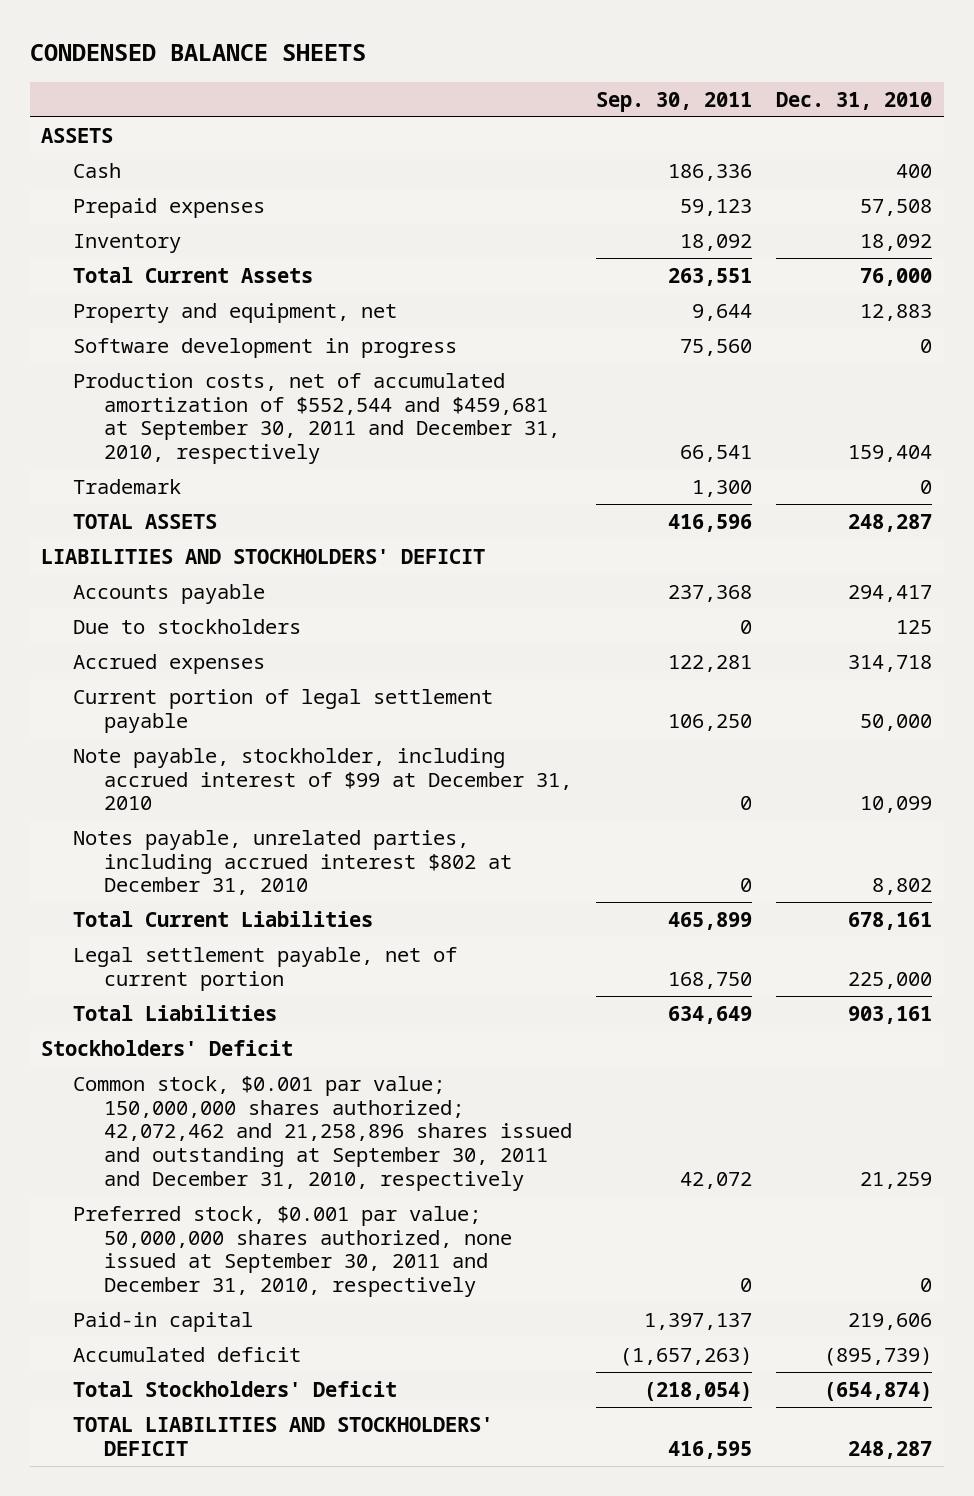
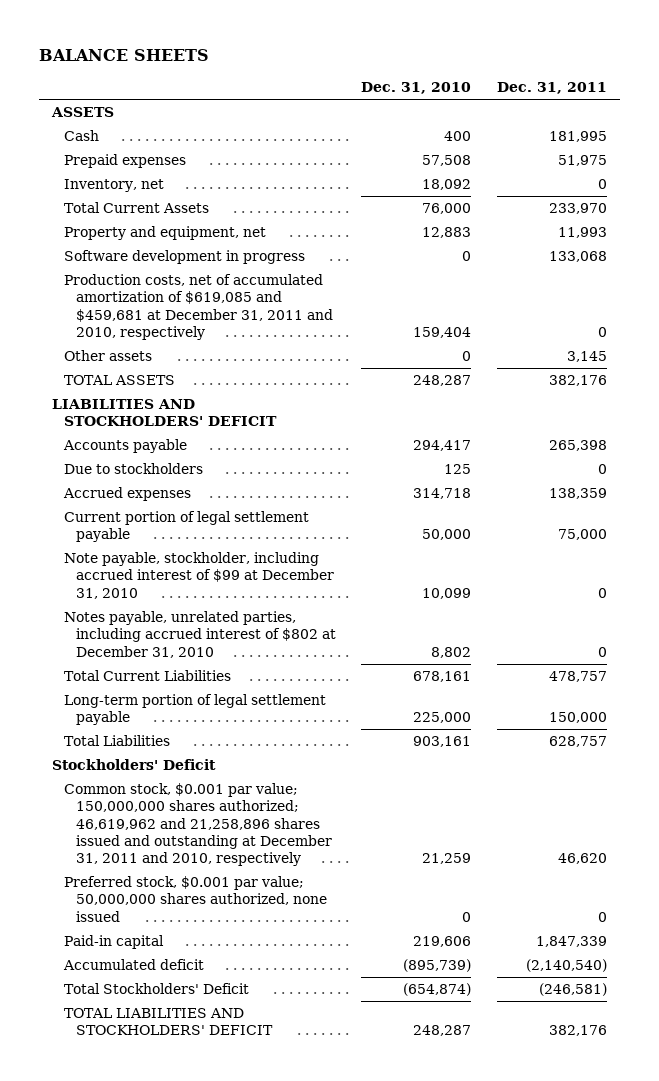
[29,44,366,62] CONDENSED BALANCE SHEETS -> [39,48,210,61] BALANCE SHEETS
[596,91,753,112] Sep. 30, 2011 -> none
none -> [496,82,607,95] Dec. 31, 2011
[72,233,181,253] Inventory -> [63,179,164,193] Inventory, net
[72,478,181,494] Trademark -> none
[72,372,561,465] Production costs, net of accumulated amortization of $552,544 and $459,681 at September 30, 2011 and December 31, 2010, respectively -> [63,274,333,340] Production costs, net of accumulated amortization of $619,085 and $459,681 at December 31, 2011 and 2010, respectively
none -> [63,350,152,362] Other assets
[72,829,513,896] Notes payable, unrelated parties, including accrued interest $802 at December 31, 2010 -> [63,611,336,658] Notes payable, unrelated parties, including accrued interest of $802 at December 31, 2010
[72,946,457,991] Legal settlement payable, net of current portion -> [63,694,326,726] Long-term portion of legal settlement payable
[72,1075,573,1192] Common stock, $0.001 par value; 150,000,000 shares authorized; 42,072,462 and 21,258,896 shares issued and outstanding at September 30, 2011 and December 31, 2010, respectively -> [63,783,332,867] Common stock, $0.001 par value; 150,000,000 shares authorized; 46,619,962 and 21,258,896 shares issued and outstanding at December 31, 2011 and 2010, respectively
[72,1205,513,1298] Preferred stock, $0.001 par value; 50,000,000 shares authorized, none issued at September 30, 2011 and December 31, 2010, respectively -> [63,876,327,922] Preferred stock, $0.001 par value; 50,000,000 shares authorized, none issued

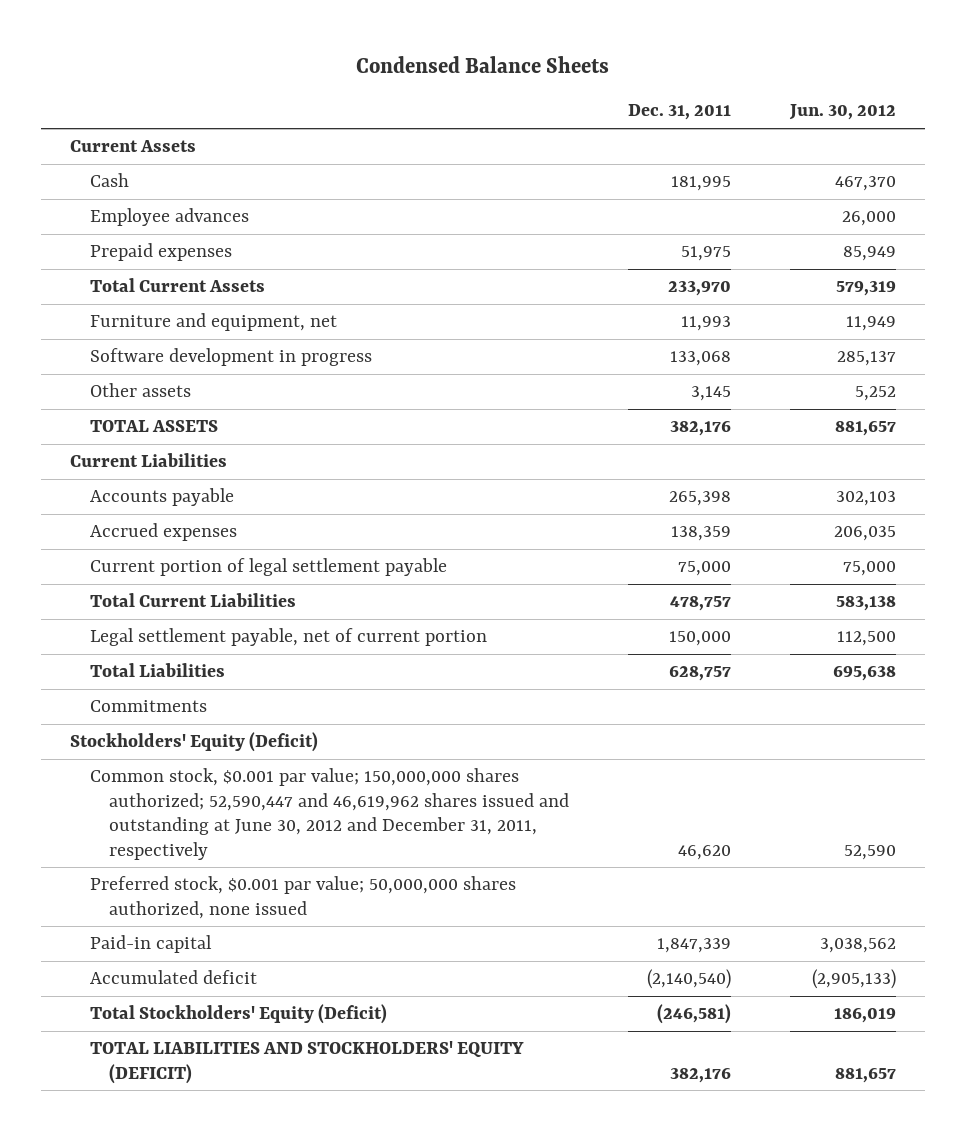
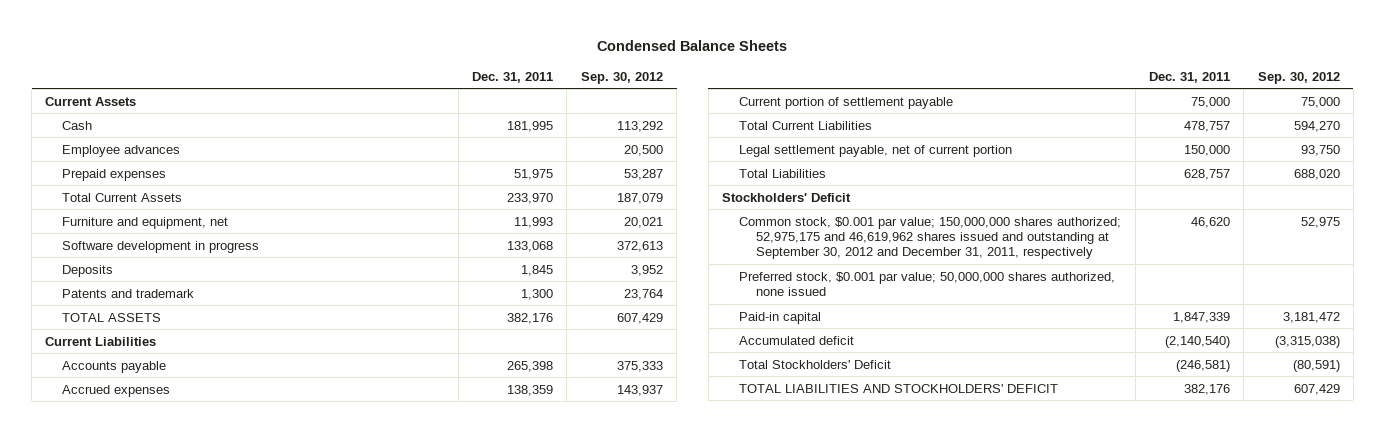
[788,104,896,121] Jun. 30, 2012 -> none
none -> [580,71,663,84] Sep. 30, 2012
[89,383,191,398] Other assets -> none
none -> [62,264,114,277] Deposits
none -> [62,288,195,298] Patents and trademark
[89,558,447,577] Current portion of legal settlement payable -> [739,96,954,109] Current portion of settlement payable
[89,700,207,713] Commitments -> none
[70,732,319,753] Stockholders' Equity (Deficit) -> [722,192,852,202] Stockholders' Deficit
[89,768,570,860] Common stock, $0.001 par value; 150,000,000 shares authorized; 52,590,447 and 46,619,962 shares issued and outstanding at June 30, 2012 and December 31, 2011, respectively -> [739,216,1122,260] Common stock, $0.001 par value; 150,000,000 shares authorized; 52,975,175 and 46,619,962 shares issued and outstanding at September 30, 2012 and December 31, 2011, respectively
[89,1004,387,1025] Total Stockholders' Equity (Deficit) -> [739,359,892,369] Total Stockholders' Deficit
[89,1041,524,1084] TOTAL LIABILITIES AND STOCKHOLDERS' EQUITY (DEFICIT) -> [739,383,1059,393] TOTAL LIABILITIES AND STOCKHOLDERS' DEFICIT

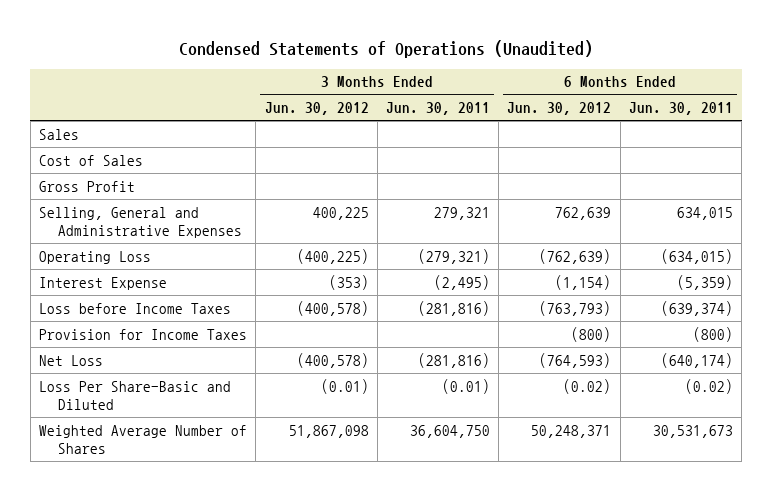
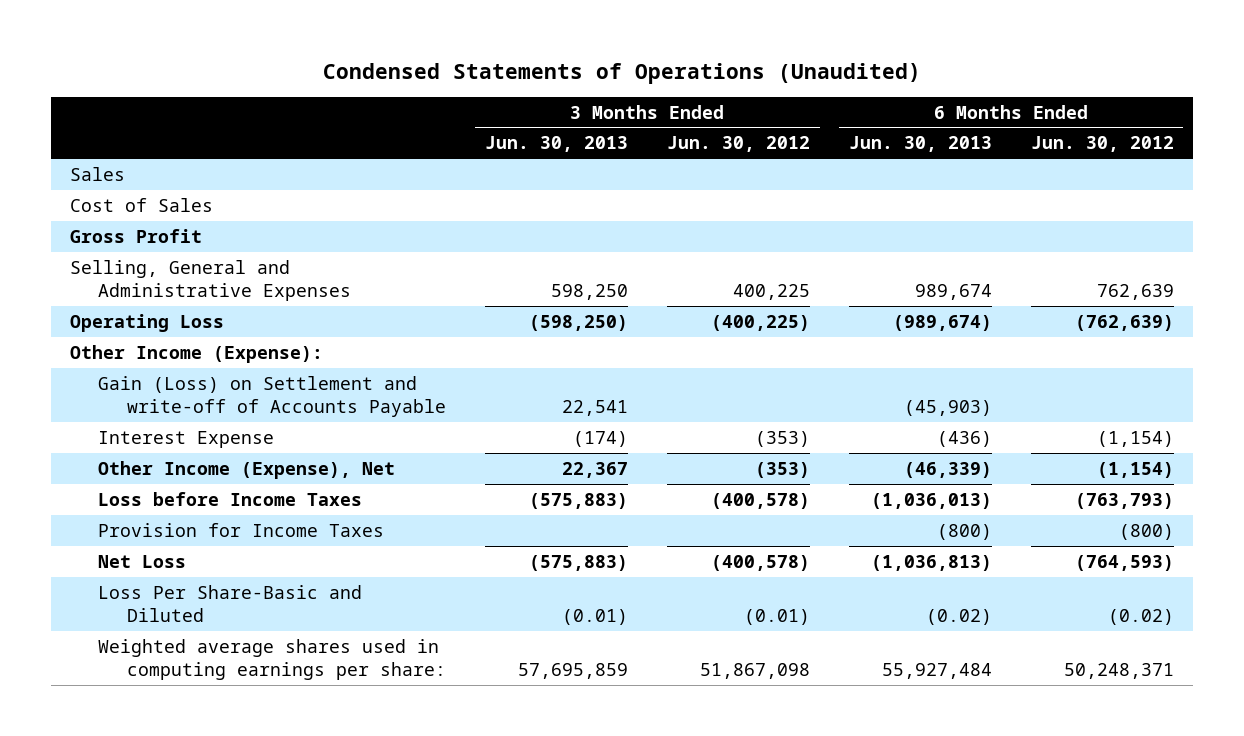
[386,102,491,116] Jun. 30, 2011 -> none
[628,102,733,116] Jun. 30, 2011 -> none
none -> [484,136,628,153] Jun. 30, 2013
none -> [848,136,992,153] Jun. 30, 2013
none -> [69,344,323,363] Other Income (Expense):
none -> [98,375,446,418] Gain (Loss) on Settlement and write-off of Accounts Payable
none -> [98,460,396,479] Other Income (Expense), Net
[39,424,248,454] Weighted Average Number of Shares -> [98,638,446,681] Weighted average shares used in computing earnings per share:

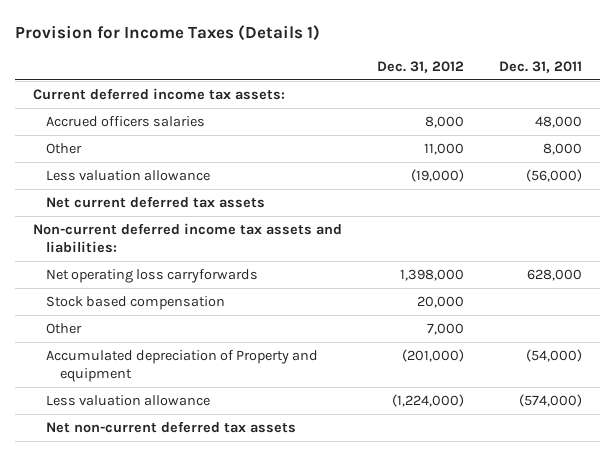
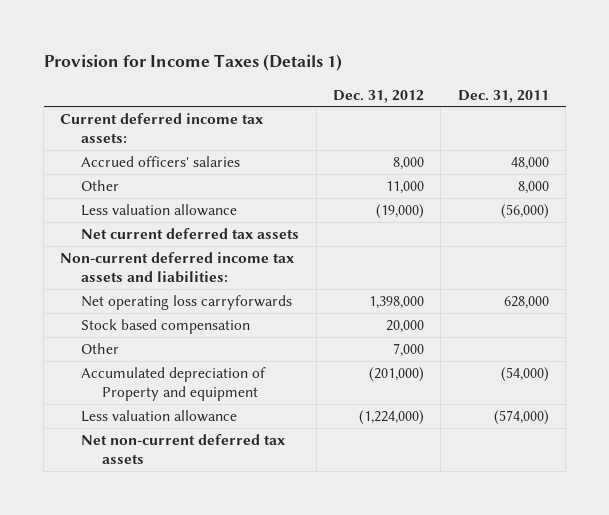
[46,116,206,128] Accrued officers salaries -> [81,155,241,167] Accrued officers' salaries

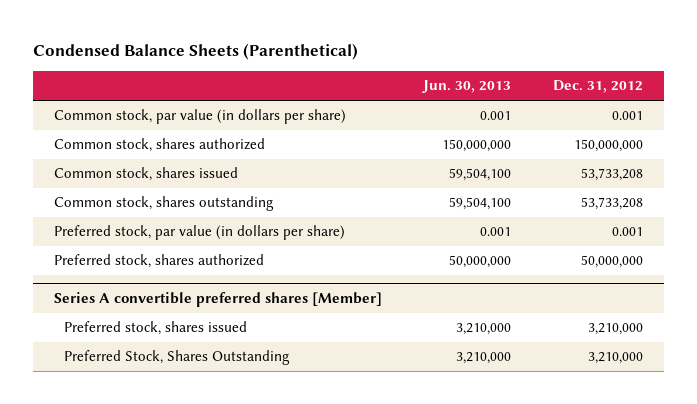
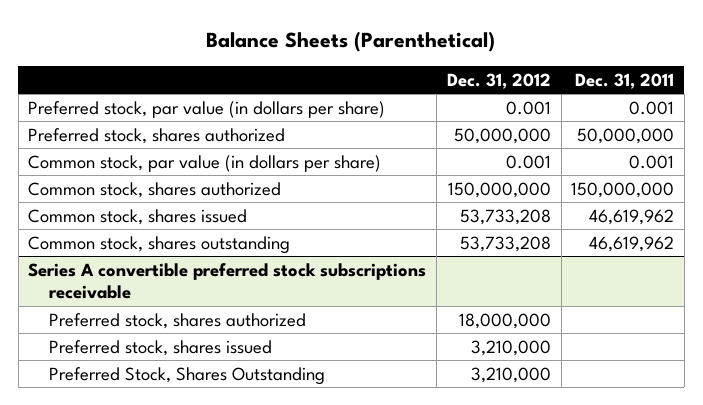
[32,42,358,60] Condensed Balance Sheets (Parenthetical) -> [206,31,496,53] Balance Sheets (Parenthetical)
[422,80,512,94] Jun. 30, 2013 -> none
none -> [575,72,675,89] Dec. 31, 2011
[53,225,345,241] Preferred stock, par value (in dollars per share) -> [28,100,386,118] Preferred stock, par value (in dollars per share)
[53,254,264,269] Preferred stock, shares authorized -> [28,127,286,144] Preferred stock, shares authorized
[53,292,382,308] Series A convertible preferred shares [Member] -> none
none -> [28,262,427,300] Series A convertible preferred stock subscriptions receivable
none -> [48,312,306,329] Preferred stock, shares authorized

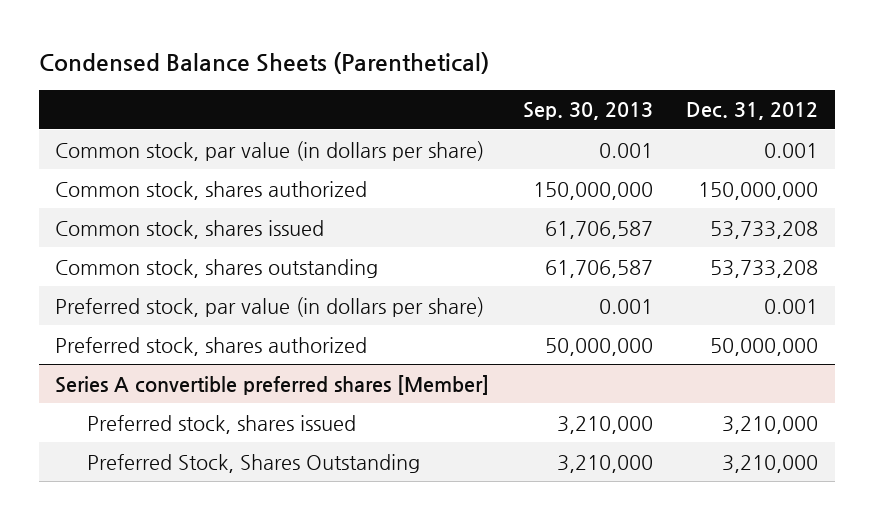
[206,31,496,53] Balance Sheets (Parenthetical) -> [38,51,489,74] Condensed Balance Sheets (Parenthetical)
[575,72,675,89] Dec. 31, 2011 -> none
none -> [522,102,653,121] Sep. 30, 2013
[28,262,427,300] Series A convertible preferred stock subscriptions receivable -> none
[48,312,306,329] Preferred stock, shares authorized -> none
[28,100,386,118] Preferred stock, par value (in dollars per share) -> [55,296,485,317] Preferred stock, par value (in dollars per share)
[28,127,286,144] Preferred stock, shares authorized -> [55,336,368,356] Preferred stock, shares authorized
none -> [55,374,490,395] Series A convertible preferred shares [Member]

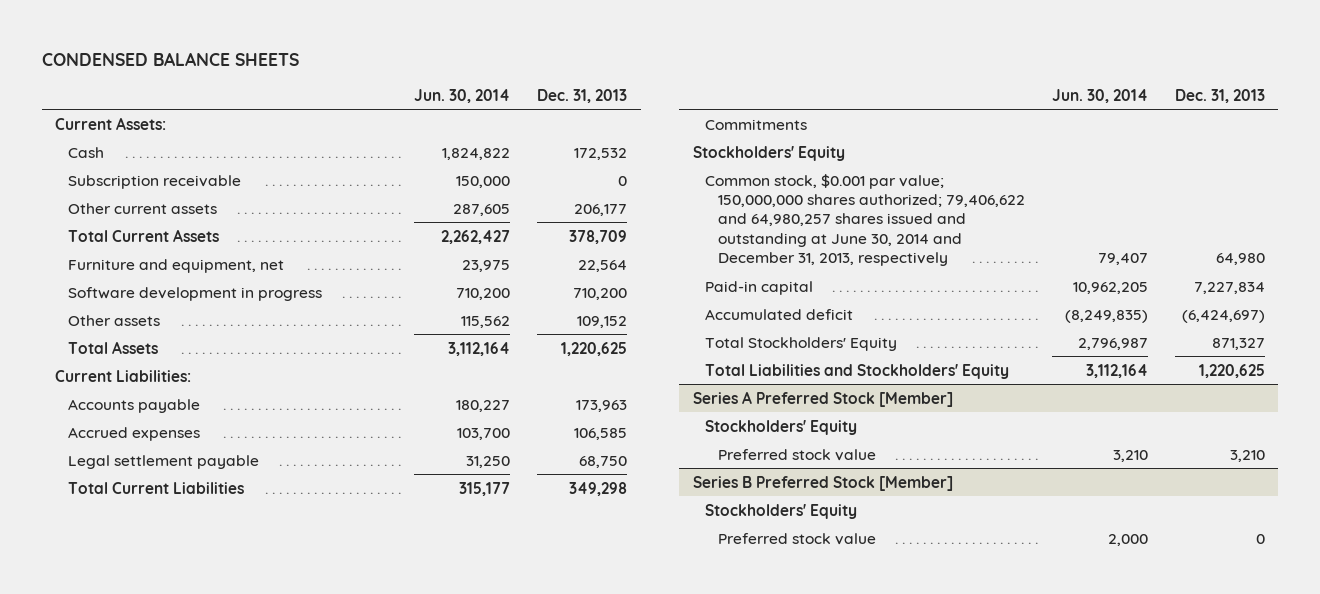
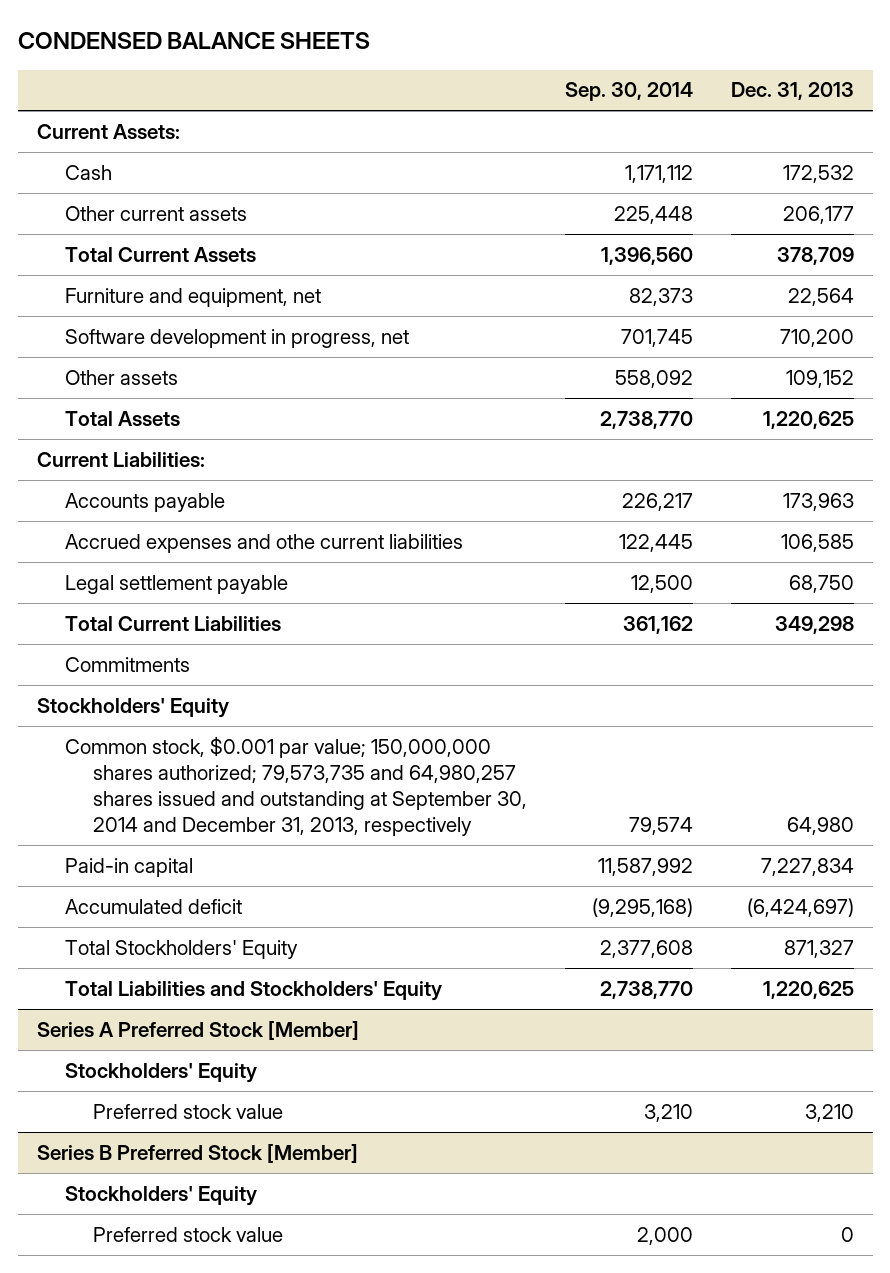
[414,88,511,103] Jun. 30, 2014 -> none
none -> [564,82,693,102] Sep. 30, 2014
[67,174,241,189] Subscription receivable -> none
[67,286,322,301] Software development in progress -> [64,328,409,348] Software development in progress, net
[67,426,200,441] Accrued expenses -> [64,533,463,553] Accrued expenses and othe current liabilities
[705,173,1025,267] Common stock, $0.001 par value; 150,000,000 shares authorized; 79,406,622 and 64,980,257 shares issued and outstanding at June 30, 2014 and December 31, 2013, respectively -> [64,735,527,837] Common stock, $0.001 par value; 150,000,000 shares authorized; 79,573,735 and 64,980,257 shares issued and outstanding at September 30, 2014 and December 31, 2013, respectively

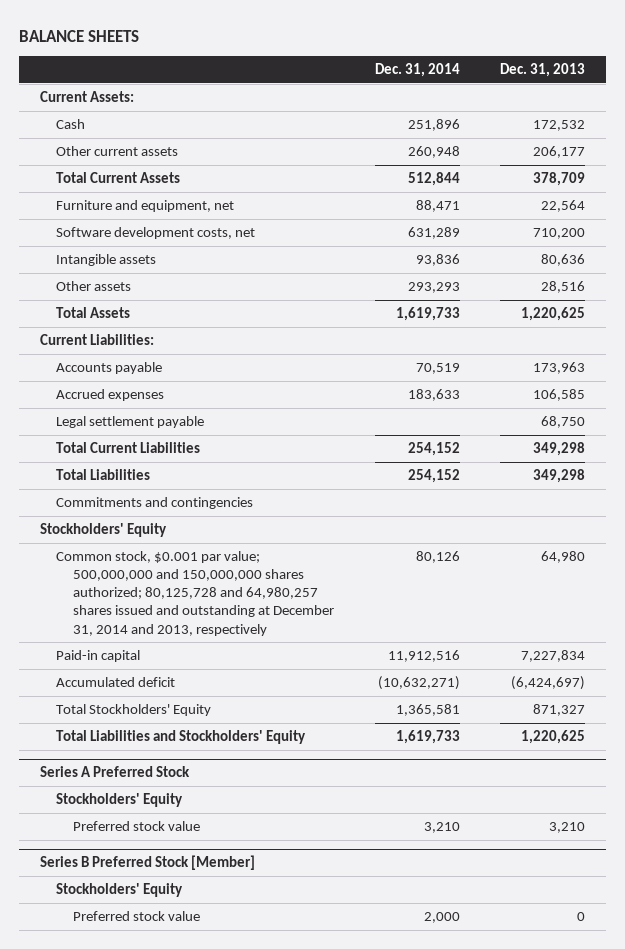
[17,32,370,50] CONDENSED BALANCE SHEETS -> [19,29,140,42] BALANCE SHEETS
[564,82,693,102] Sep. 30, 2014 -> none
none -> [374,63,460,78] Dec. 31, 2014
[64,328,409,348] Software development in progress, net -> [56,226,256,239] Software development costs, net
none -> [56,253,157,266] Intangible assets
[785,369,854,388] 109,152 -> [541,280,586,293] 28,516
[64,533,463,553] Accrued expenses and othe current liabilities -> [56,388,165,401] Accrued expenses
none -> [56,468,151,480] Total Liabilities
[64,656,190,672] Commitments -> [56,496,254,509] Commitments and contingencies
[64,735,527,837] Common stock, $0.001 par value; 150,000,000 shares authorized; 79,573,735 and 64,980,257 shares issued and outstanding at September 30, 2014 and December 31, 2013, respectively -> [56,550,334,636] Common stock, $0.001 par value; 500,000,000 and 150,000,000 shares authorized; 80,125,728 and 64,980,257 shares issued and outstanding at December 31, 2014 and 2013, respectively
[36,1020,359,1040] Series A Preferred Stock [Member] -> [39,766,190,778] Series A Preferred Stock

